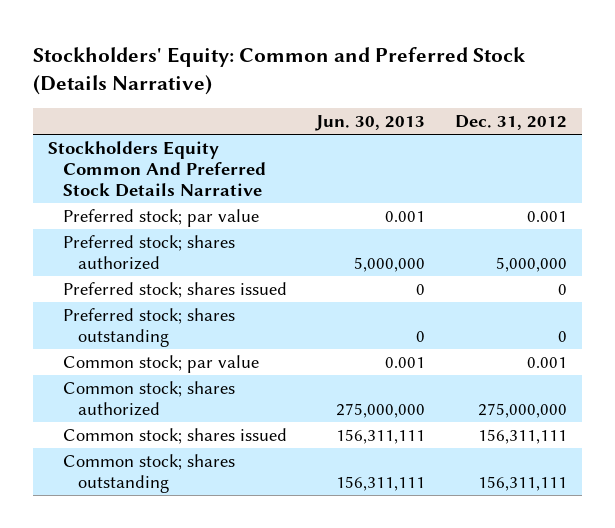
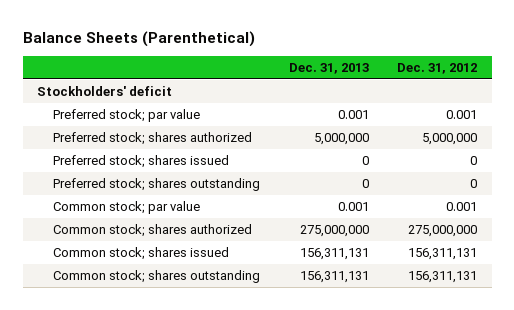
[33,46,527,96] Stockholders' Equity: Common and Preferred Stock (Details Narrative) -> [22,30,255,47] Balance Sheets (Parenthetical)
[315,115,426,132] Jun. 30, 2013 -> none
none -> [288,62,369,74] Dec. 31, 2013
[47,140,266,198] Stockholders Equity Common And Preferred Stock Details Narrative -> none
none -> [36,86,172,97] Stockholders' deficit
[477,428,567,444] 156,311,111 -> [408,248,478,261] 156,311,131
[477,476,567,492] 156,311,111 -> [408,271,478,284] 156,311,131

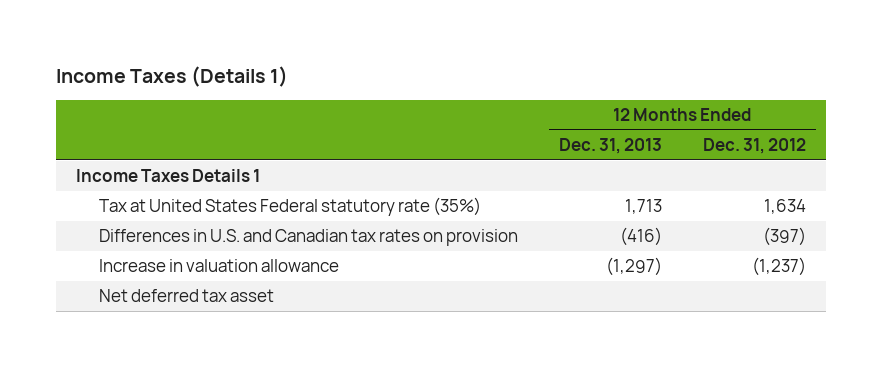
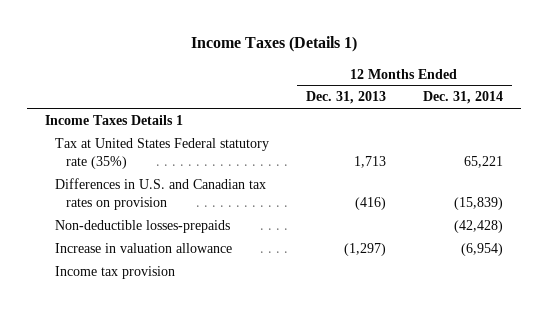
[702,138,806,155] Dec. 31, 2012 -> none
none -> [422,91,503,105] Dec. 31, 2014
none -> [55,220,231,234] Non-deductible losses-prepaids
[99,289,275,303] Net deferred tax asset -> [55,266,176,280] Income tax provision

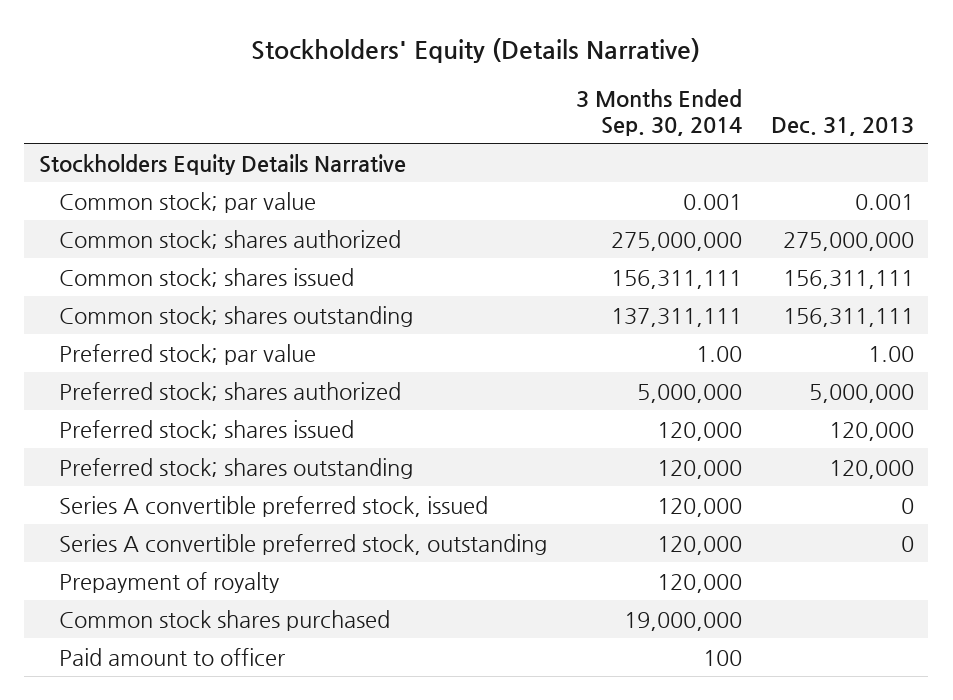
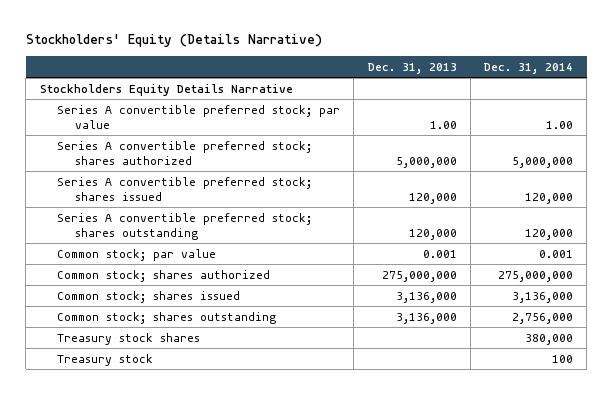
[575,88,742,136] 3 Months Ended Sep. 30, 2014 -> none
none -> [483,62,573,74] Dec. 31, 2014
none -> [57,104,341,130] Series A convertible preferred stock; par value
none -> [57,140,313,166] Series A convertible preferred stock; shares authorized
none -> [57,176,313,202] Series A convertible preferred stock; shares issued
none -> [57,212,313,241] Series A convertible preferred stock; shares outstanding
[58,343,316,365] Preferred stock; par value -> none
[58,381,401,401] Preferred stock; shares authorized -> none
[58,419,354,439] Preferred stock; shares issued -> none
[58,457,413,479] Preferred stock; shares outstanding -> none
[58,495,488,517] Series A convertible preferred stock, issued -> none
[58,533,547,555] Series A convertible preferred stock, outstanding -> none
[58,571,279,593] Prepayment of royalty -> none
[58,609,390,631] Common stock shares purchased -> none
[58,647,285,666] Paid amount to officer -> none
[782,269,914,289] 156,311,111 -> [395,291,457,303] 3,136,000
[782,307,914,327] 156,311,111 -> [395,312,457,324] 3,136,000
none -> [57,332,201,345] Treasury stock shares
none -> [57,353,154,366] Treasury stock

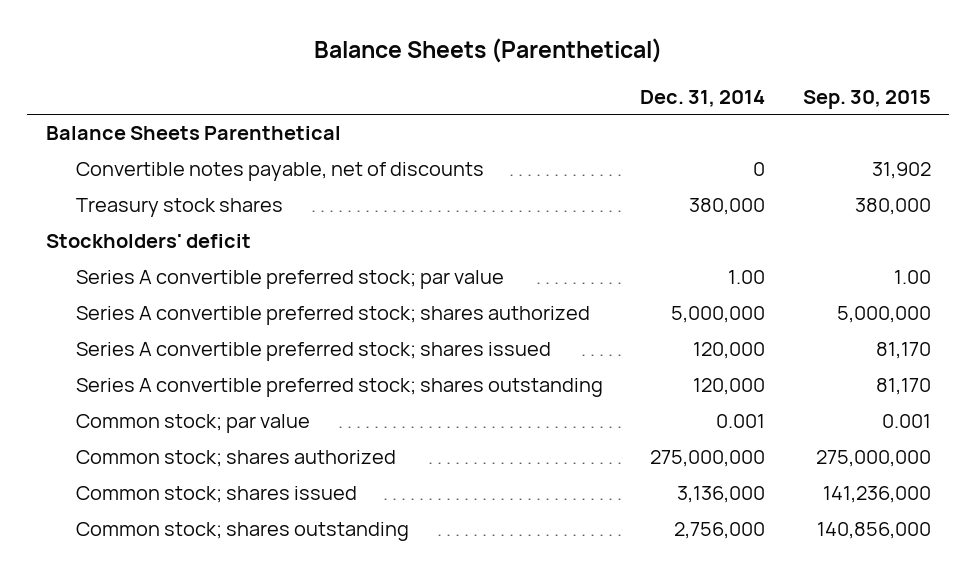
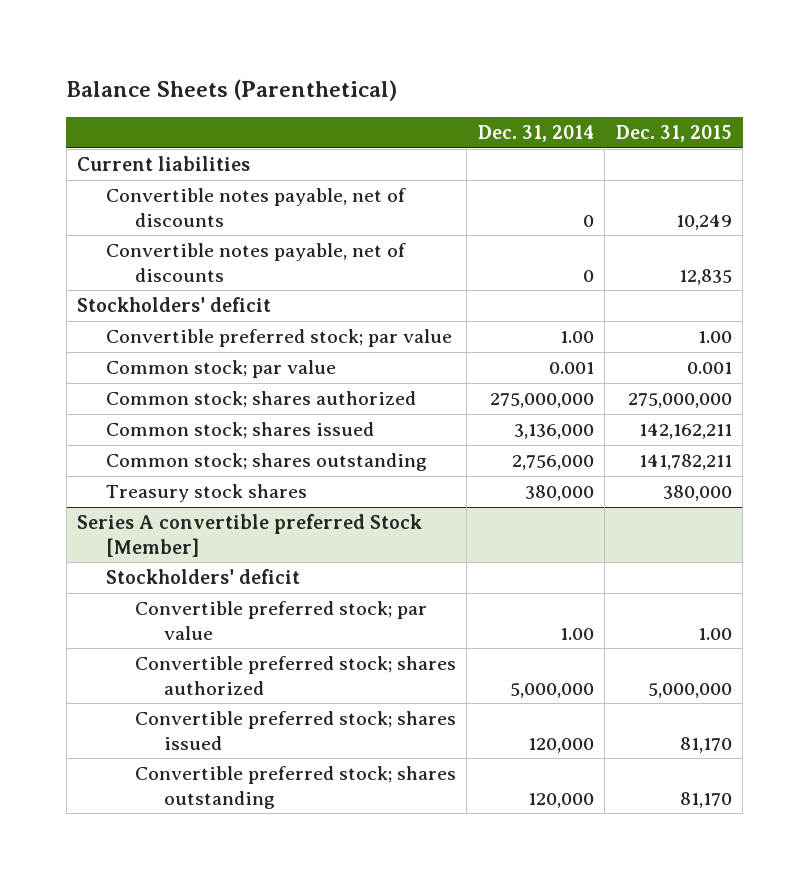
[802,89,931,109] Sep. 30, 2015 -> none
none -> [615,124,732,142] Dec. 31, 2015
[45,126,341,141] Balance Sheets Parenthetical -> none
none -> [77,156,251,172] Current liabilities
none -> [106,243,407,282] Convertible notes payable, net of discounts
[76,306,591,326] Series A convertible preferred stock; shares authorized -> none
[76,342,552,362] Series A convertible preferred stock; shares issued -> none
[76,378,604,398] Series A convertible preferred stock; shares outstanding -> none
[76,270,505,290] Series A convertible preferred stock; par value -> [106,329,453,348] Convertible preferred stock; par value
[76,198,284,218] Treasury stock shares -> [106,484,308,503] Treasury stock shares
none -> [77,514,423,557] Series A convertible preferred Stock [Member]
none -> [106,569,301,585] Stockholders' deficit
none -> [134,601,427,640] Convertible preferred stock; par value
none -> [134,656,456,695] Convertible preferred stock; shares authorized
none -> [134,711,456,750] Convertible preferred stock; shares issued
none -> [134,766,456,809] Convertible preferred stock; shares outstanding

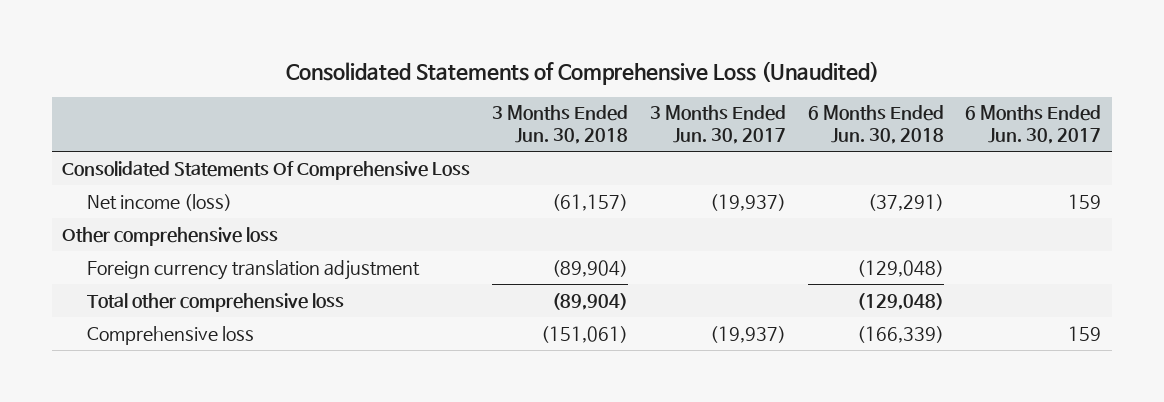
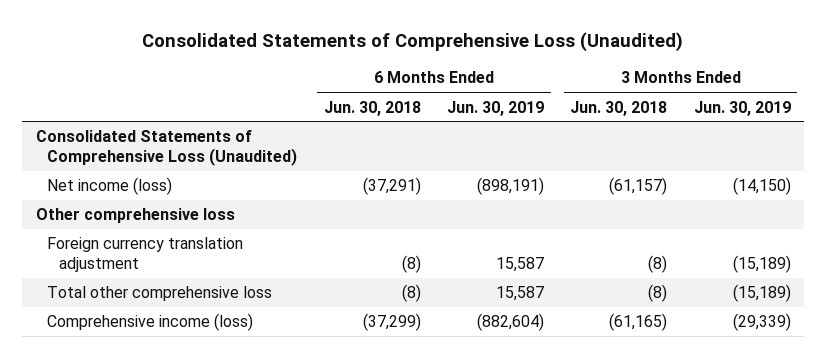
[649,105,786,145] 3 Months Ended Jun. 30, 2017 -> none
[965,105,1102,145] 6 Months Ended Jun. 30, 2017 -> none
none -> [447,100,545,116] Jun. 30, 2019
none -> [693,100,791,116] Jun. 30, 2019
[62,160,471,180] Consolidated Statements Of Comprehensive Loss -> [35,130,298,167] Consolidated Statements of Comprehensive Loss (Unaudited)
[552,259,629,277] (89,904) -> [648,255,668,274] (8)
[856,259,944,277] (129,048) -> [401,255,421,274] (8)
[552,292,629,310] (89,904) -> [648,284,668,303] (8)
[856,292,944,310] (129,048) -> [401,284,421,303] (8)
[87,325,255,345] Comprehensive loss -> [47,313,254,332] Comprehensive income (loss)
[541,325,629,343] (151,061) -> [609,313,668,332] (61,165)
[856,325,944,343] (166,339) -> [362,313,421,332] (37,299)

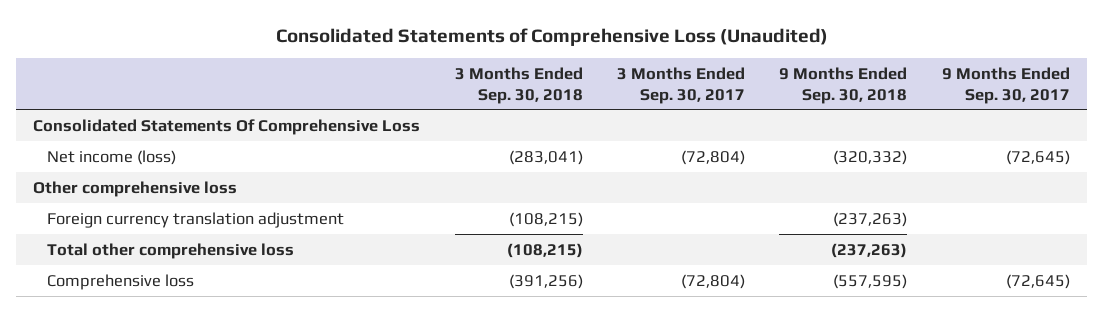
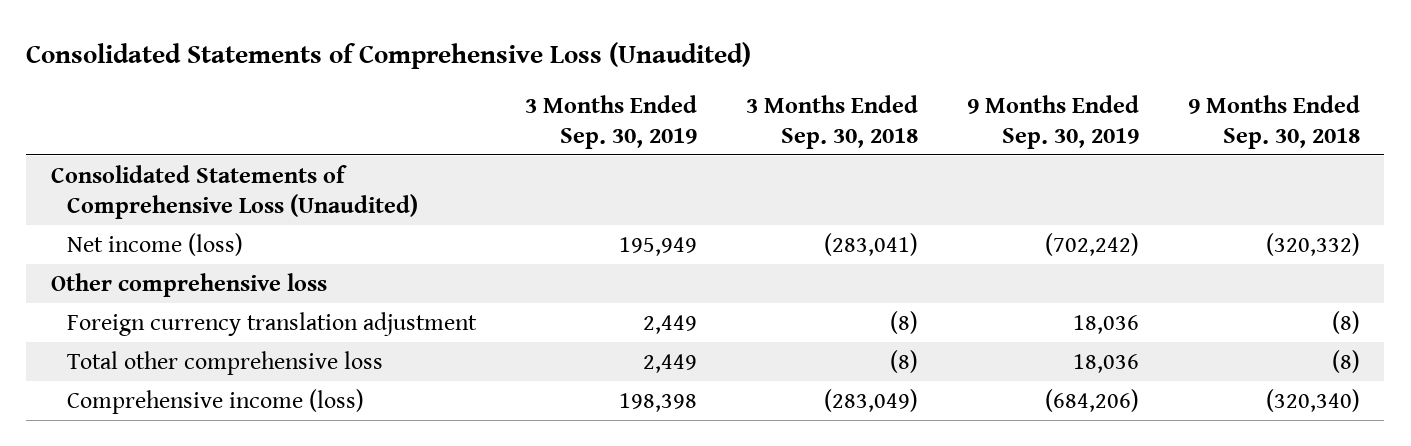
[617,67,746,104] 3 Months Ended Sep. 30, 2017 -> none
[941,67,1070,104] 9 Months Ended Sep. 30, 2017 -> none
none -> [525,94,698,149] 3 Months Ended Sep. 30, 2019
none -> [967,94,1140,149] 9 Months Ended Sep. 30, 2019
[33,118,421,135] Consolidated Statements Of Comprehensive Loss -> [50,164,419,219] Consolidated Statements of Comprehensive Loss (Unaudited)
[508,211,583,227] (108,215) -> [890,310,919,334] (8)
[833,211,908,227] (237,263) -> [1331,310,1360,334] (8)
[506,242,583,258] (108,215) -> [890,349,919,373] (8)
[831,242,908,258] (237,263) -> [1331,349,1360,373] (8)
[47,273,195,290] Comprehensive loss -> [67,388,365,414] Comprehensive income (loss)
[508,273,583,289] (391,256) -> [824,388,919,412] (283,049)
[833,273,908,289] (557,595) -> [1265,388,1360,412] (320,340)

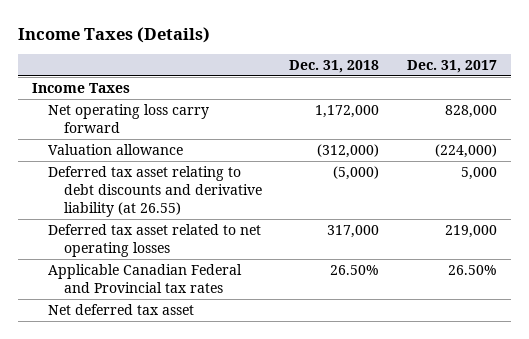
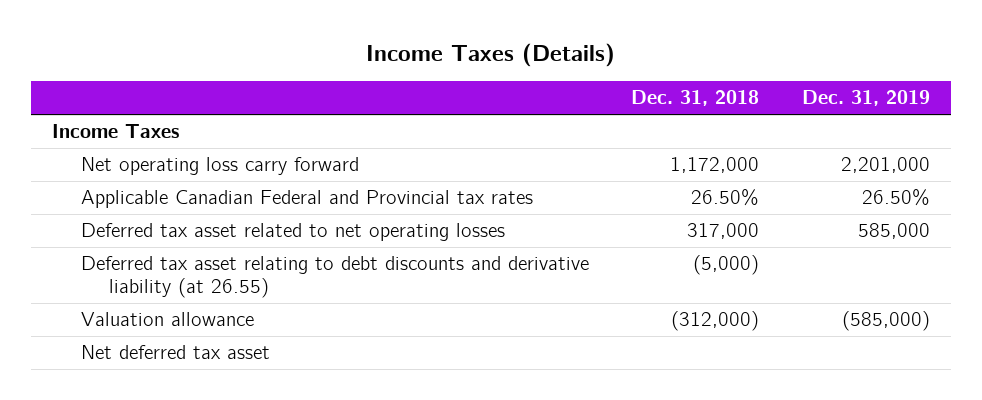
[407,60,498,74] Dec. 31, 2017 -> none
none -> [802,90,931,107] Dec. 31, 2019
[47,223,261,258] Deferred tax asset related to net operating losses -> [80,223,505,242] Deferred tax asset related to net operating losses
[47,165,262,218] Deferred tax asset relating to debt discounts and derivative liability (at 26.55) -> [80,256,589,299] Deferred tax asset relating to debt discounts and derivative liability (at 26.55)
[47,143,183,155] Valuation allowance -> [80,312,254,327] Valuation allowance

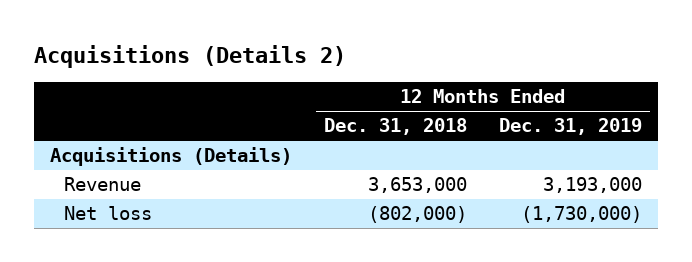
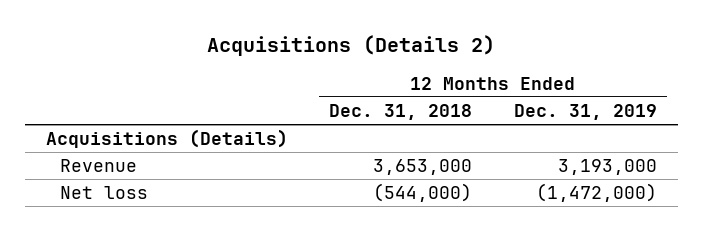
[367,206,467,224] (802,000) -> [373,182,473,202] (544,000)
[520,206,642,224] (1,730,000) -> [536,182,658,202] (1,472,000)

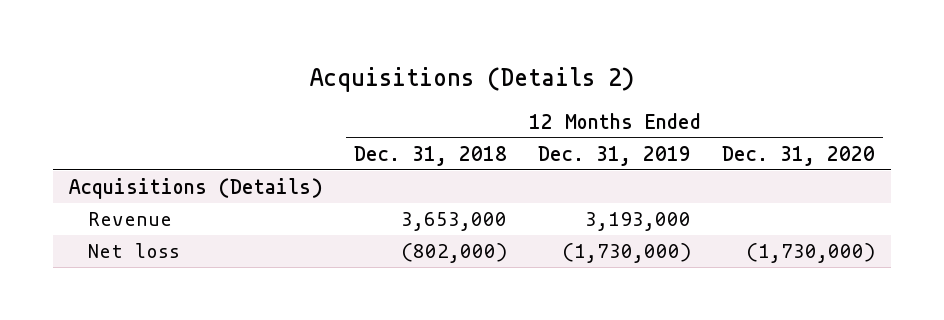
none -> [722,145,876,166] Dec. 31, 2020
[373,182,473,202] (544,000) -> [401,242,508,263] (802,000)
[536,182,658,202] (1,472,000) -> [562,242,692,263] (1,730,000)

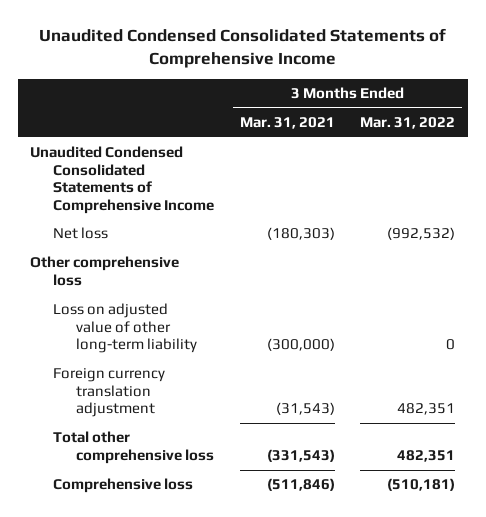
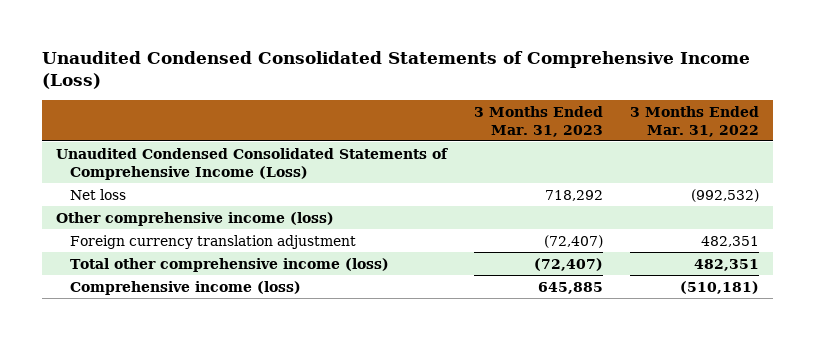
[38,27,446,68] Unaudited Condensed Consolidated Statements of Comprehensive Income -> [42,51,751,90] Unaudited Condensed Consolidated Statements of Comprehensive Income (Loss)
[239,117,335,130] Mar. 31, 2021 -> none
none -> [474,105,604,137] 3 Months Ended Mar. 31, 2023
[30,146,215,214] Unaudited Condensed Consolidated Statements of Comprehensive Income -> [55,147,448,180] Unaudited Condensed Consolidated Statements of Comprehensive Income (Loss)
[53,303,198,354] Loss on adjusted value of other long-term liability -> none
[30,256,180,286] Other comprehensive loss -> [55,211,334,226] Other comprehensive income (loss)
[53,431,215,464] Total other comprehensive loss -> [69,257,389,272] Total other comprehensive income (loss)
[53,478,194,494] Comprehensive loss -> [69,280,301,295] Comprehensive income (loss)

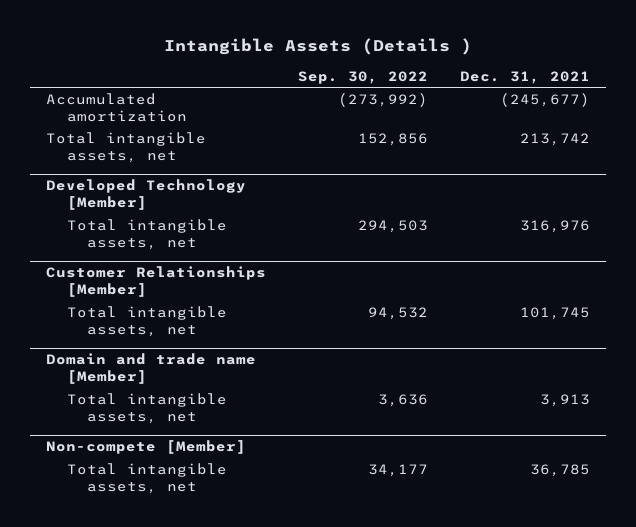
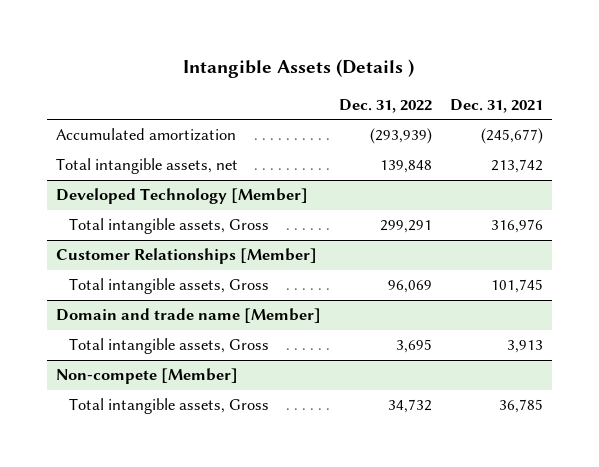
[297,70,428,84] Sep. 30, 2022 -> none
none -> [338,98,432,113] Dec. 31, 2022
[66,219,227,250] Total intangible assets, net -> [68,218,269,235] Total intangible assets, Gross
[66,306,227,337] Total intangible assets, net -> [68,278,269,295] Total intangible assets, Gross
[66,393,227,424] Total intangible assets, net -> [68,338,269,355] Total intangible assets, Gross
[66,463,227,494] Total intangible assets, net -> [68,398,269,415] Total intangible assets, Gross

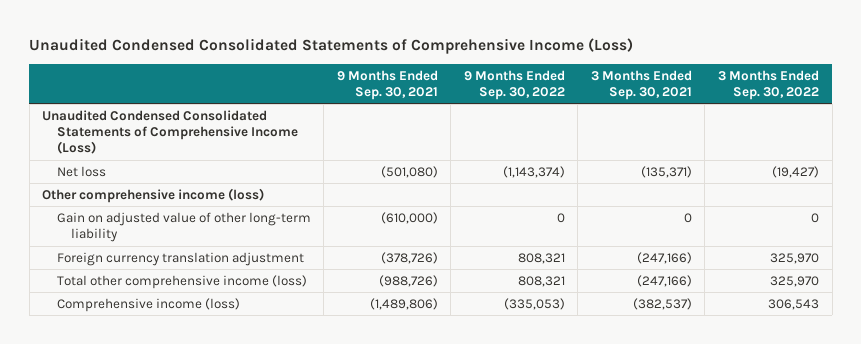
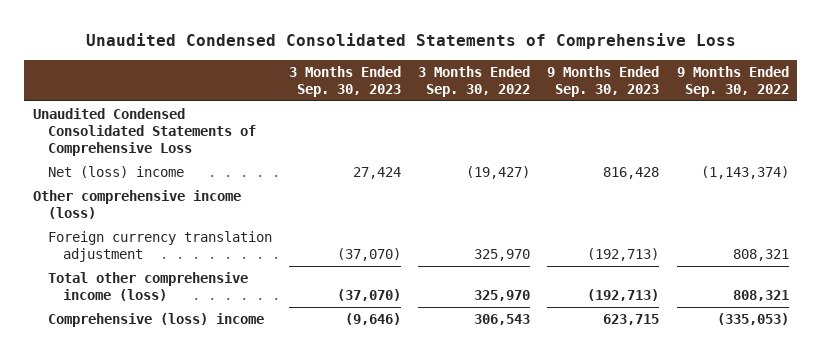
[29,38,634,55] Unaudited Condensed Consolidated Statements of Comprehensive Income (Loss) -> [85,32,736,49] Unaudited Condensed Consolidated Statements of Comprehensive Loss
[336,69,438,100] 9 Months Ended Sep. 30, 2021 -> none
[590,69,692,100] 3 Months Ended Sep. 30, 2021 -> none
none -> [288,66,401,97] 3 Months Ended Sep. 30, 2023
none -> [547,66,660,97] 9 Months Ended Sep. 30, 2023
[42,109,298,155] Unaudited Condensed Consolidated Statements of Comprehensive Income (Loss) -> [32,108,256,156] Unaudited Condensed Consolidated Statements of Comprehensive Loss
[56,165,106,177] Net loss -> [47,166,184,179] Net (loss) income
[56,211,311,243] Gain on adjusted value of other long-term liability -> none
[56,297,240,312] Comprehensive income (loss) -> [47,313,264,328] Comprehensive (loss) income

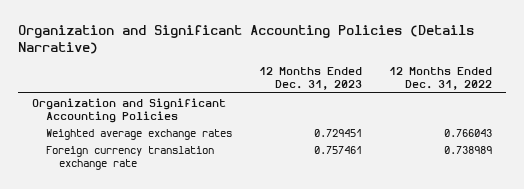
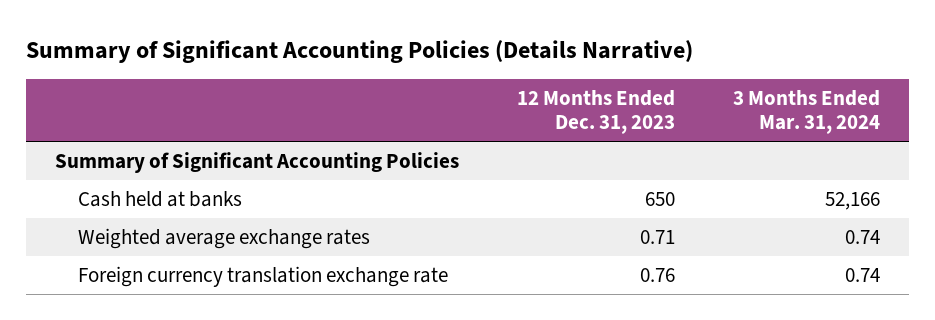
[18,25,475,54] Organization and Significant Accounting Policies (Details Narrative) -> [25,40,693,64] Summary of Significant Accounting Policies (Details Narrative)
[389,67,493,91] 12 Months Ended Dec. 31, 2022 -> none
none -> [733,90,881,135] 3 Months Ended Mar. 31, 2024
[32,97,227,123] Organization and Significant Accounting Policies -> none
none -> [54,151,459,173] Summary of Significant Accounting Policies
none -> [77,190,242,207] Cash held at banks
[313,128,362,137] 0.729451 -> [639,229,675,244] 0.71
[313,145,362,154] 0.757461 -> [639,267,675,282] 0.76

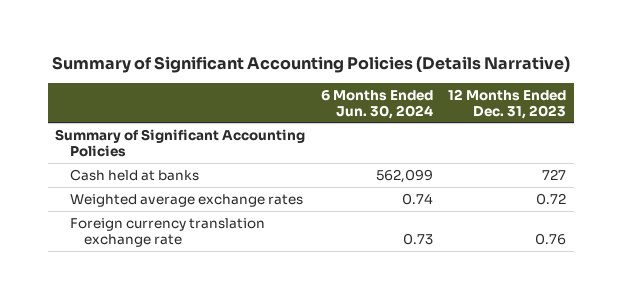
[733,90,881,135] 3 Months Ended Mar. 31, 2024 -> none
none -> [320,89,433,119] 6 Months Ended Jun. 30, 2024
[644,191,675,206] 650 -> [541,168,566,180] 727
[639,229,675,244] 0.71 -> [535,192,566,205] 0.72

